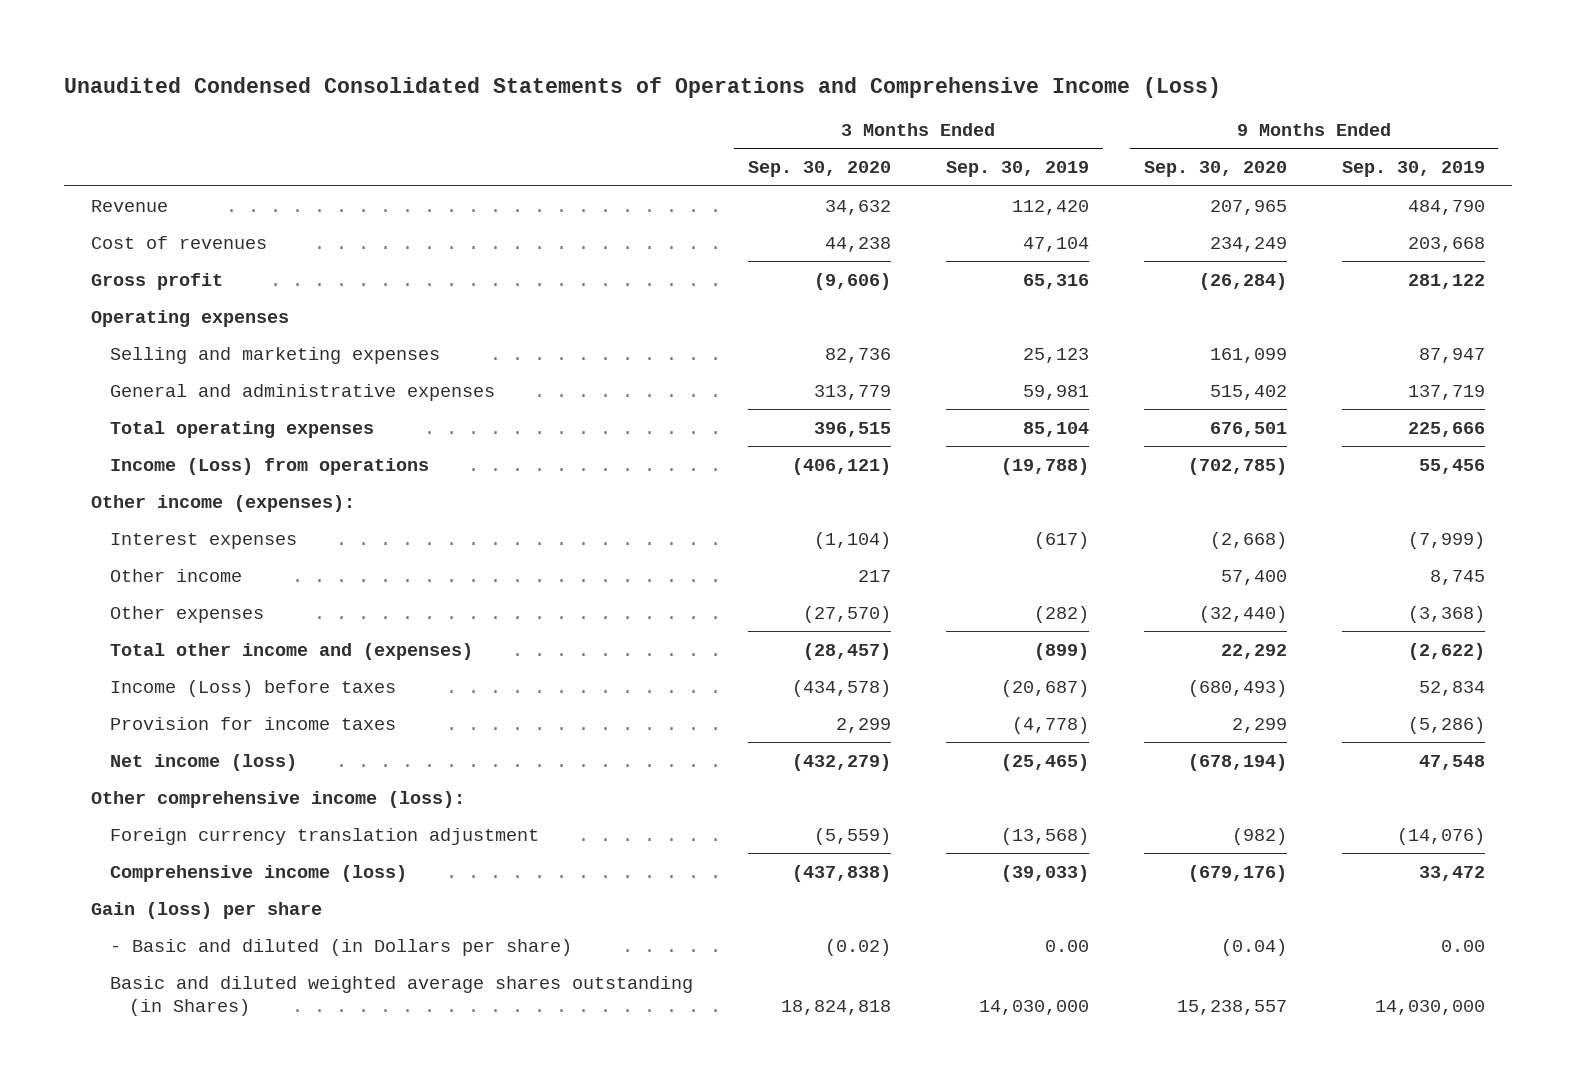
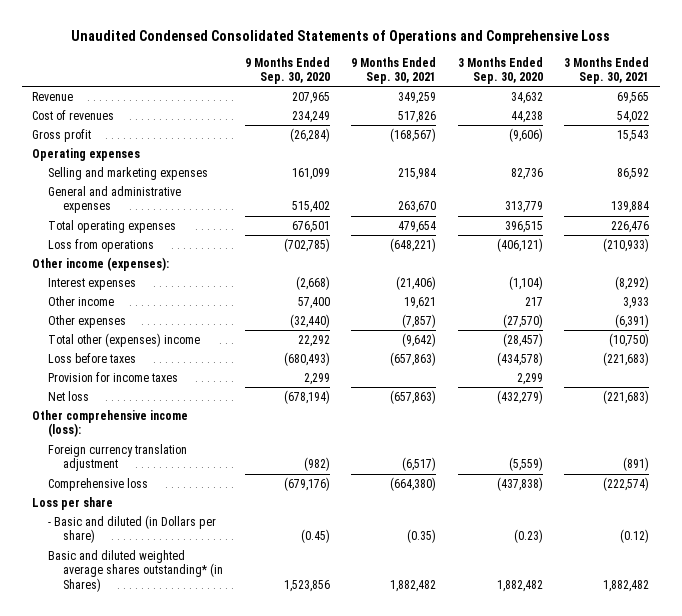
[63,76,1221,98] Unaudited Condensed Consolidated Statements of Operations and Comprehensive Income (Loss) -> [70,29,610,44] Unaudited Condensed Consolidated Statements of Operations and Comprehensive Loss
[945,161,1089,178] Sep. 30, 2019 -> none
[1341,161,1485,178] Sep. 30, 2019 -> none
none -> [351,56,437,85] 9 Months Ended Sep. 30, 2021
none -> [564,56,650,85] 3 Months Ended Sep. 30, 2021
[110,457,430,475] Income (Loss) from operations -> [47,238,154,252] Loss from operations
[110,642,474,660] Total other income and (expenses) -> [47,332,200,347] Total other (expenses) income
[110,679,397,697] Income (Loss) before taxes -> [47,352,136,363] Loss before taxes
[110,753,298,771] Net income (loss) -> [47,390,89,401] Net loss
[110,864,408,882] Comprehensive income (loss) -> [47,477,148,491] Comprehensive loss
[91,901,323,919] Gain (loss) per share -> [32,496,114,510] Loss per share
[824,938,891,956] (0.02) -> [513,529,543,544] (0.23)
[1220,938,1287,956] (0.04) -> [300,529,330,544] (0.45)
[110,975,694,1017] Basic and diluted weighted average shares outstanding (in Shares) -> [47,549,224,592] Basic and diluted weighted average shares outstanding* (in Shares)
[780,1000,891,1016] 18,824,818 -> [496,579,543,592] 1,882,482
[1176,1000,1287,1016] 15,238,557 -> [283,579,330,592] 1,523,856

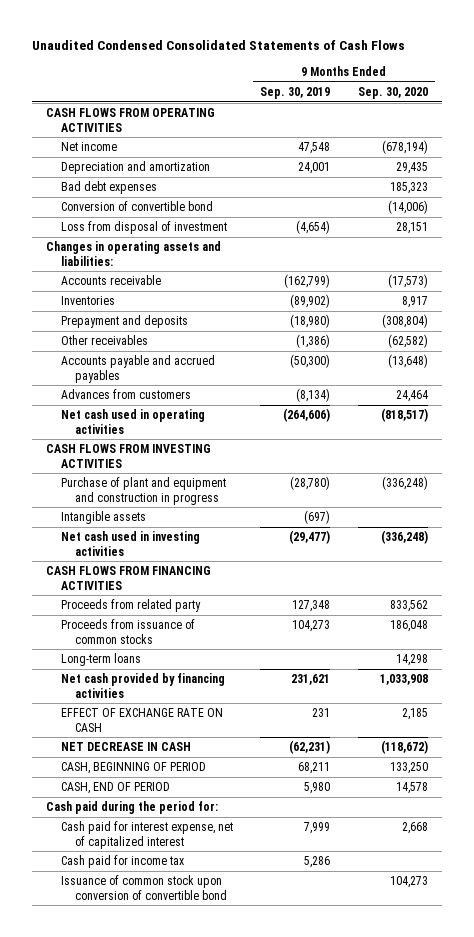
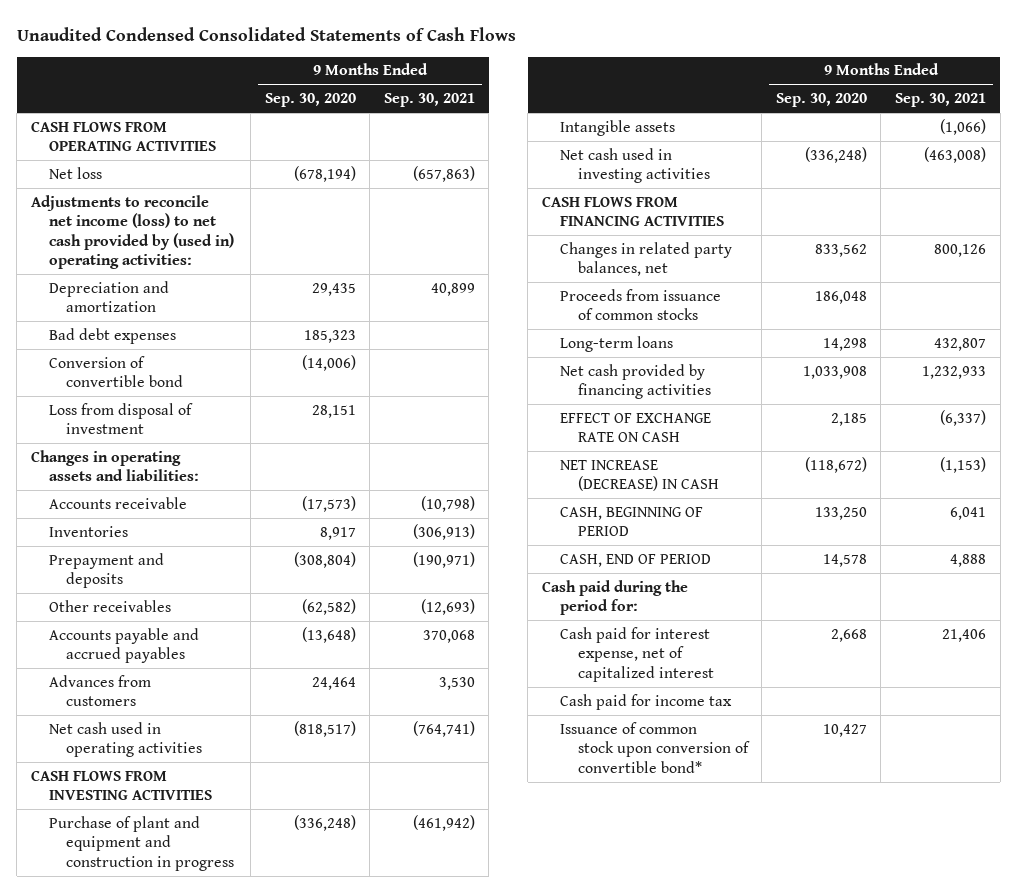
[260,87,331,100] Sep. 30, 2019 -> none
none -> [383,93,475,108] Sep. 30, 2021
[60,142,117,152] Net income -> [48,166,102,179] Net loss
none -> [30,194,234,270] Adjustments to reconcile net income (loss) to net cash provided by (used in) operating activities:
[60,599,201,613] Proceeds from related party -> [559,241,732,277] Changes in related party balances, net
[60,742,191,752] NET DECREASE IN CASH -> [559,459,719,492] NET INCREASE (DECREASE) IN CASH
[60,875,228,900] Issuance of common stock upon conversion of convertible bond -> [559,721,750,773] Issuance of common stock upon conversion of convertible bond*
[390,876,429,889] 104,273 -> [822,723,867,737] 10,427

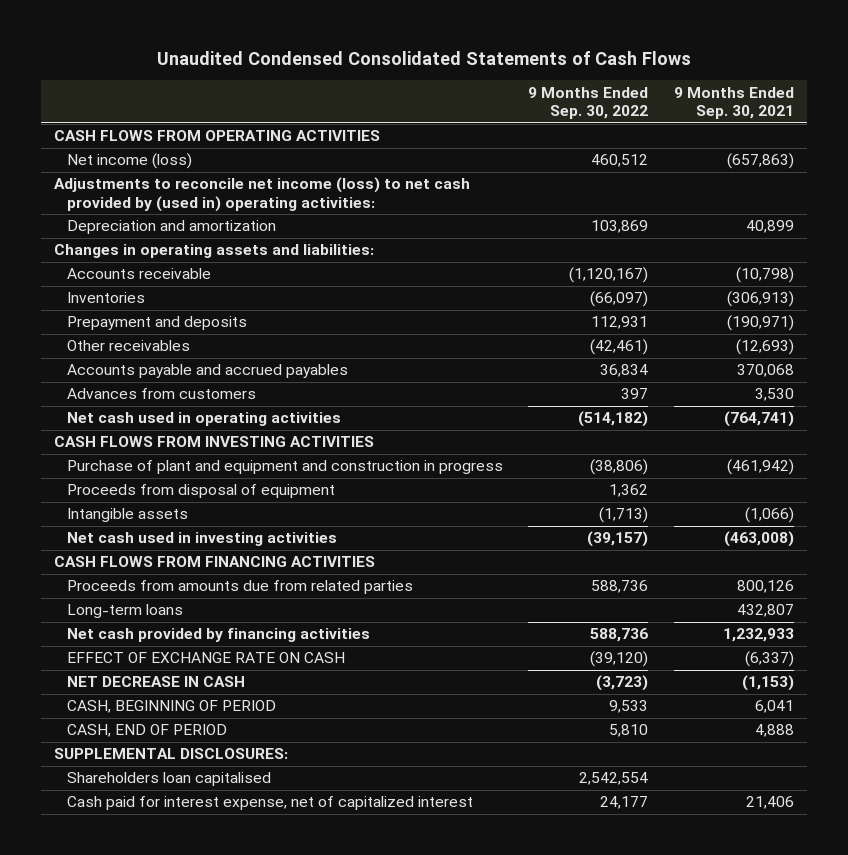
[264,93,356,108] Sep. 30, 2020 -> none
none -> [528,86,649,120] 9 Months Ended Sep. 30, 2022
[48,166,102,179] Net loss -> [66,153,192,170] Net income (loss)
[48,327,176,344] Bad debt expenses -> none
[48,355,184,388] Conversion of convertible bond -> none
[48,402,193,435] Loss from disposal of investment -> none
none -> [66,484,335,499] Proceeds from disposal of equipment
[559,288,721,321] Proceeds from issuance of common stocks -> none
[559,241,732,277] Changes in related party balances, net -> [66,580,413,595] Proceeds from amounts due from related parties
[559,459,719,492] NET INCREASE (DECREASE) IN CASH -> [66,676,245,688] NET DECREASE IN CASH
[542,579,689,616] Cash paid during the period for: -> none
none -> [53,748,288,760] SUPPLEMENTAL DISCLOSURES:
none -> [66,772,271,787] Shareholders loan capitalised
[559,693,732,710] Cash paid for income tax -> none
[559,721,750,773] Issuance of common stock upon conversion of convertible bond* -> none

